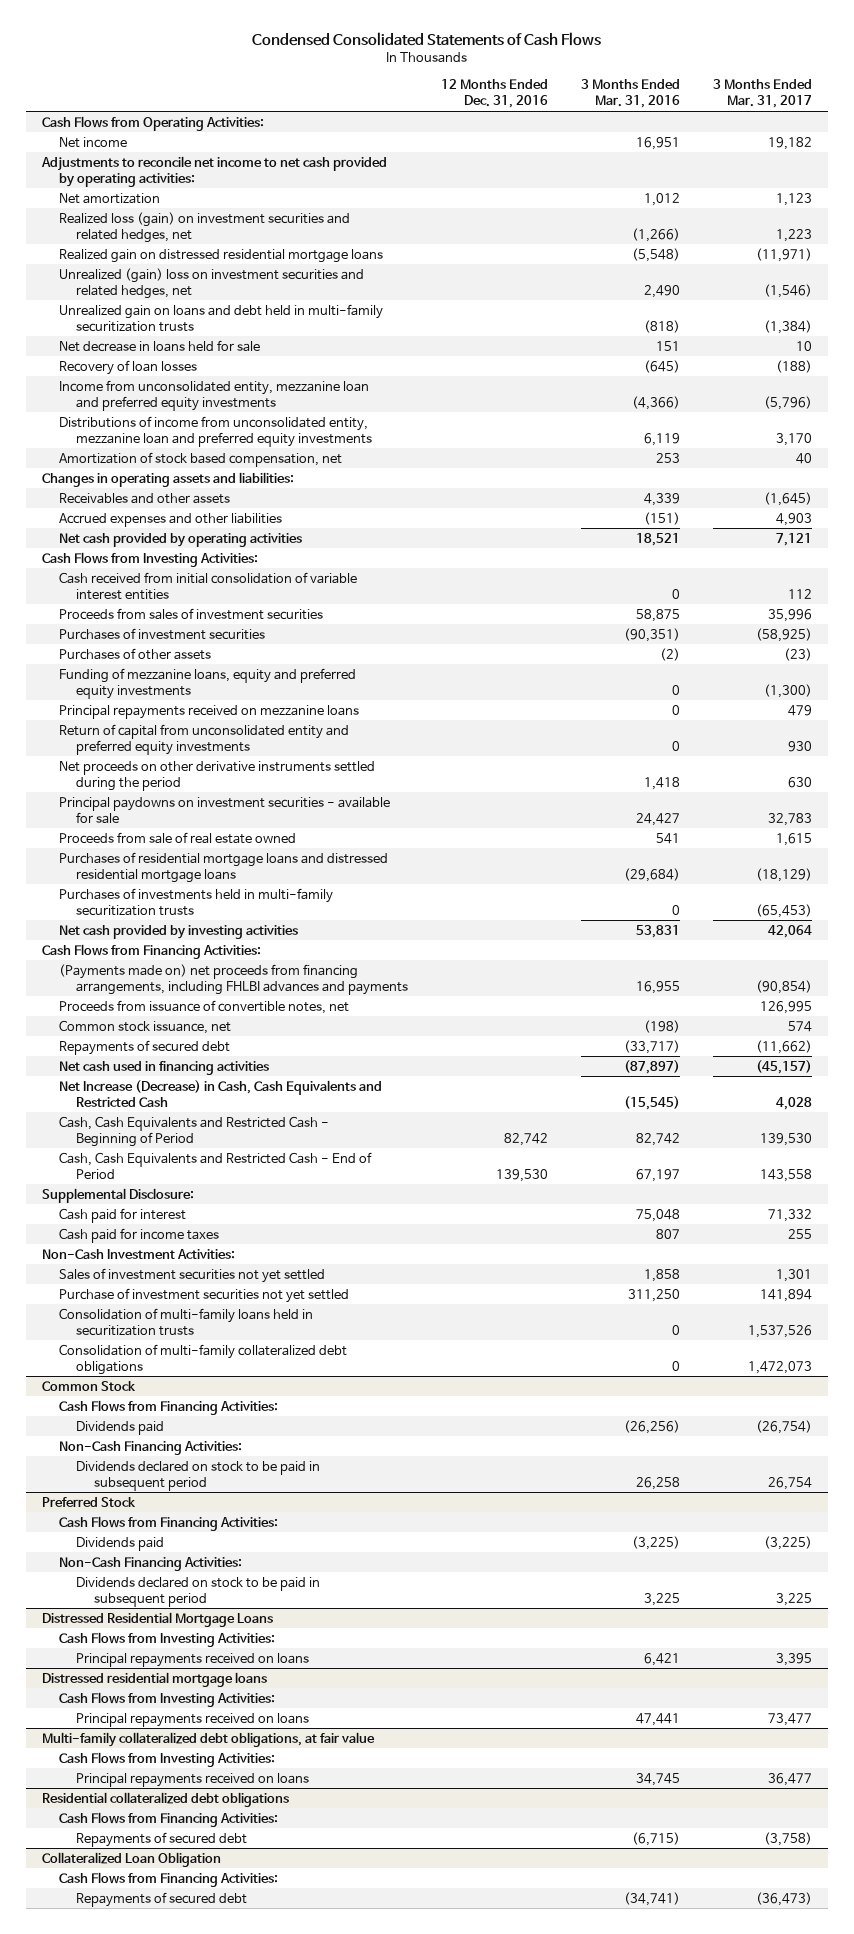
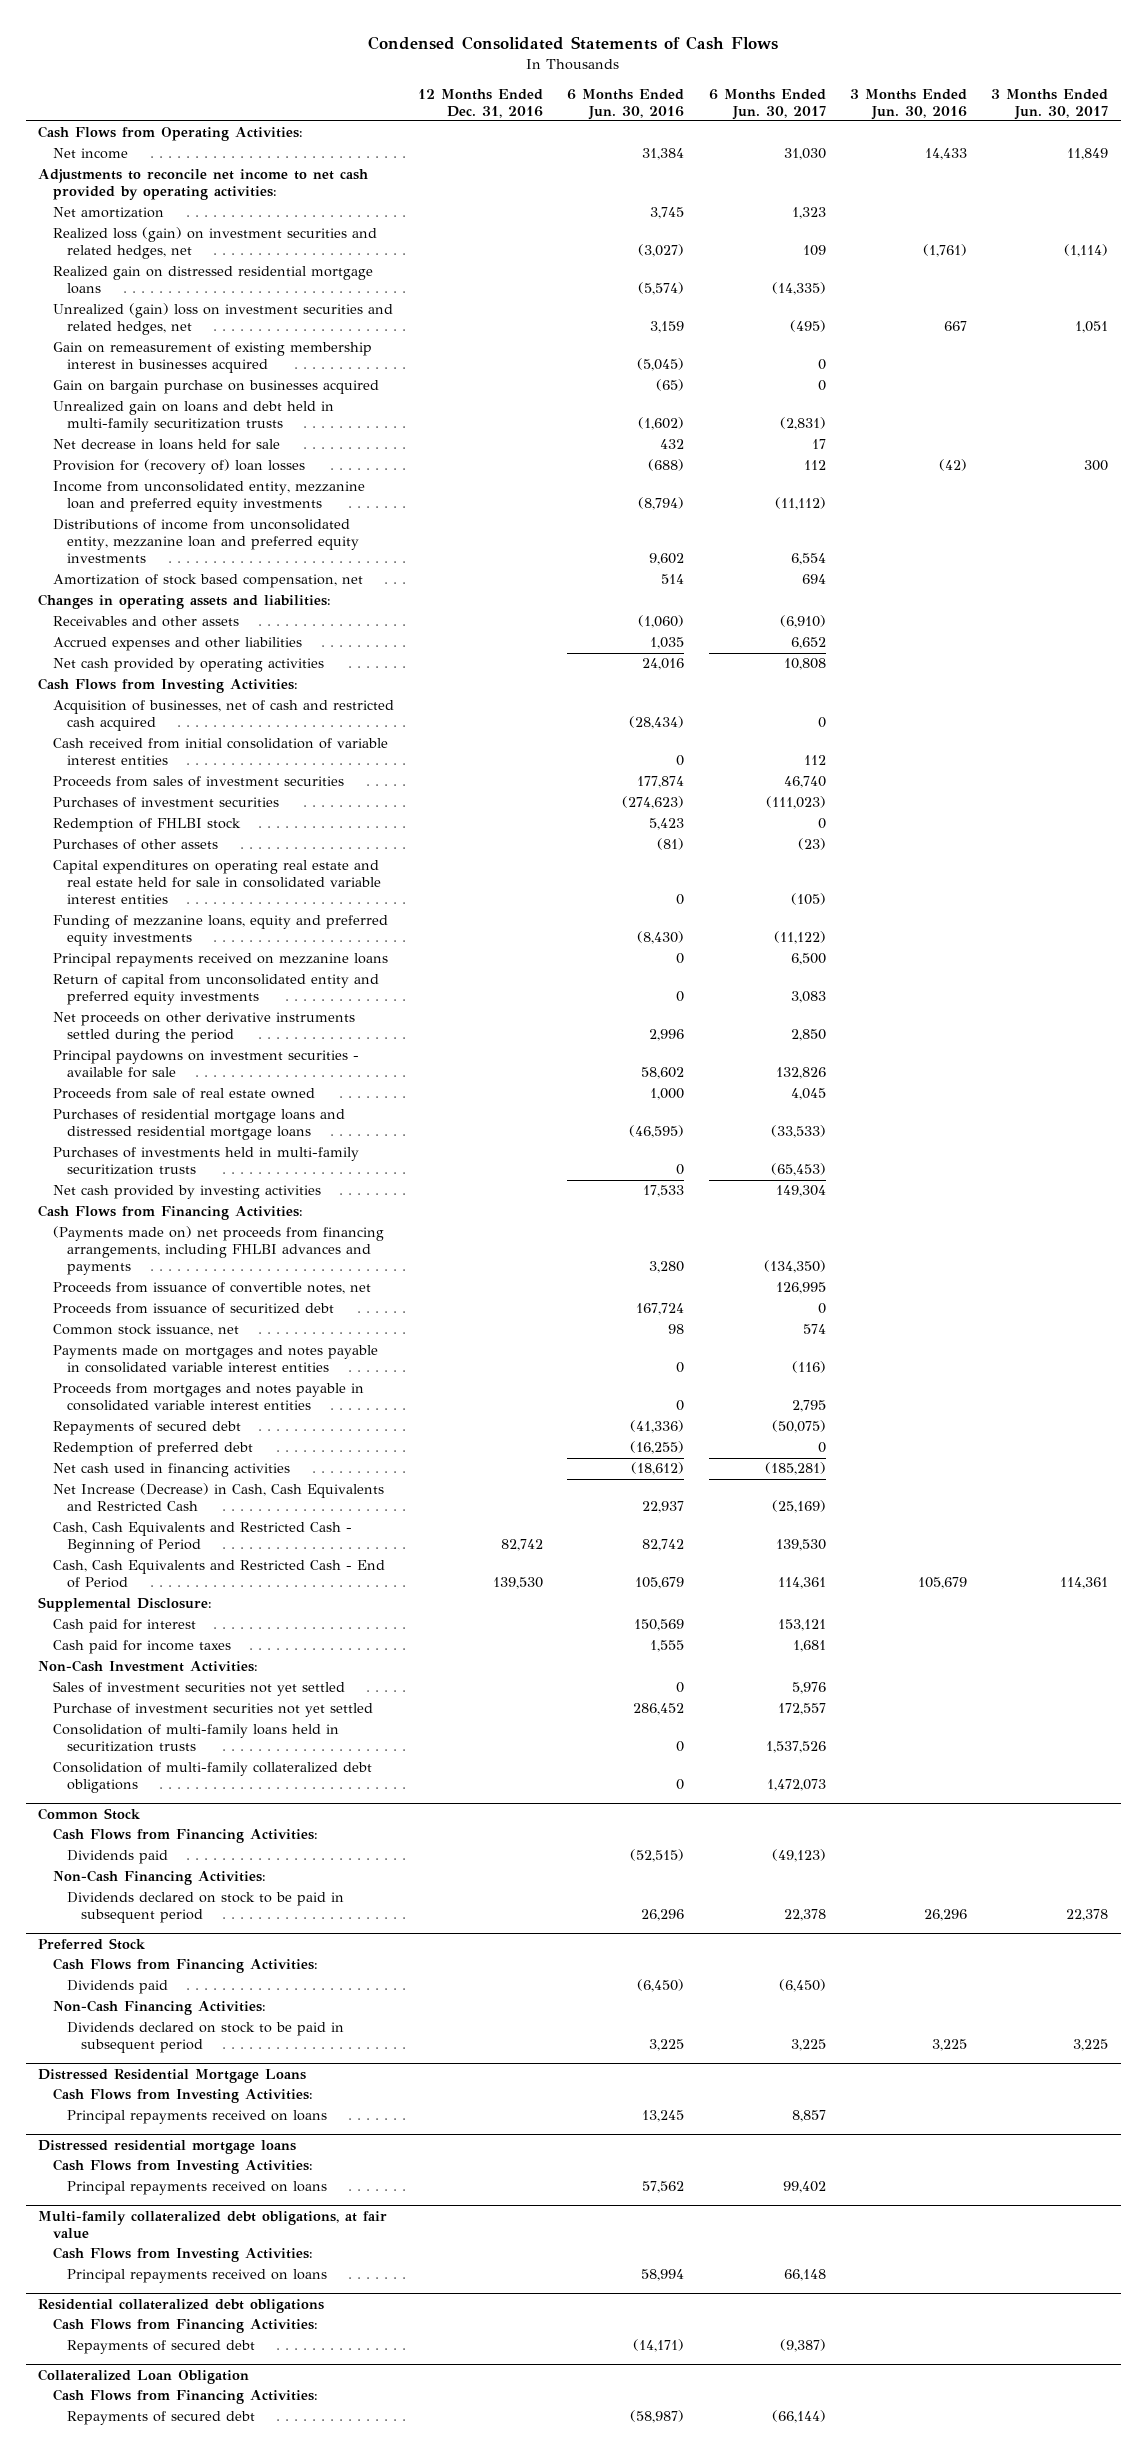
[580,79,680,109] 3 Months Ended Mar. 31, 2016 -> none
[712,79,812,109] 3 Months Ended Mar. 31, 2017 -> none
none -> [567,88,685,120] 6 Months Ended Jun. 30, 2016
none -> [708,88,826,120] 6 Months Ended Jun. 30, 2017
none -> [849,88,967,120] 3 Months Ended Jun. 30, 2016
none -> [991,88,1109,120] 3 Months Ended Jun. 30, 2017
none -> [52,342,372,374] Gain on remeasurement of existing membership interest in businesses acquired
none -> [52,380,379,395] Gain on bargain purchase on businesses acquired
[59,359,198,375] Recovery of loan losses -> [52,459,305,475] Provision for (recovery of) loan losses
none -> [52,700,394,732] Acquisition of businesses, net of cash and restricted cash acquired
none -> [52,818,241,833] Redemption of FHLBI stock
none -> [52,860,381,905] Capital expenditures on operating real estate and real estate held for sale in consolidated variable interest entities
none -> [52,1303,334,1315] Proceeds from issuance of securitized debt
none -> [52,1345,378,1374] Payments made on mortgages and notes payable in consolidated variable interest entities
none -> [52,1383,364,1412] Proceeds from mortgages and notes payable in consolidated variable interest entities
none -> [52,1442,253,1457] Redemption of preferred debt

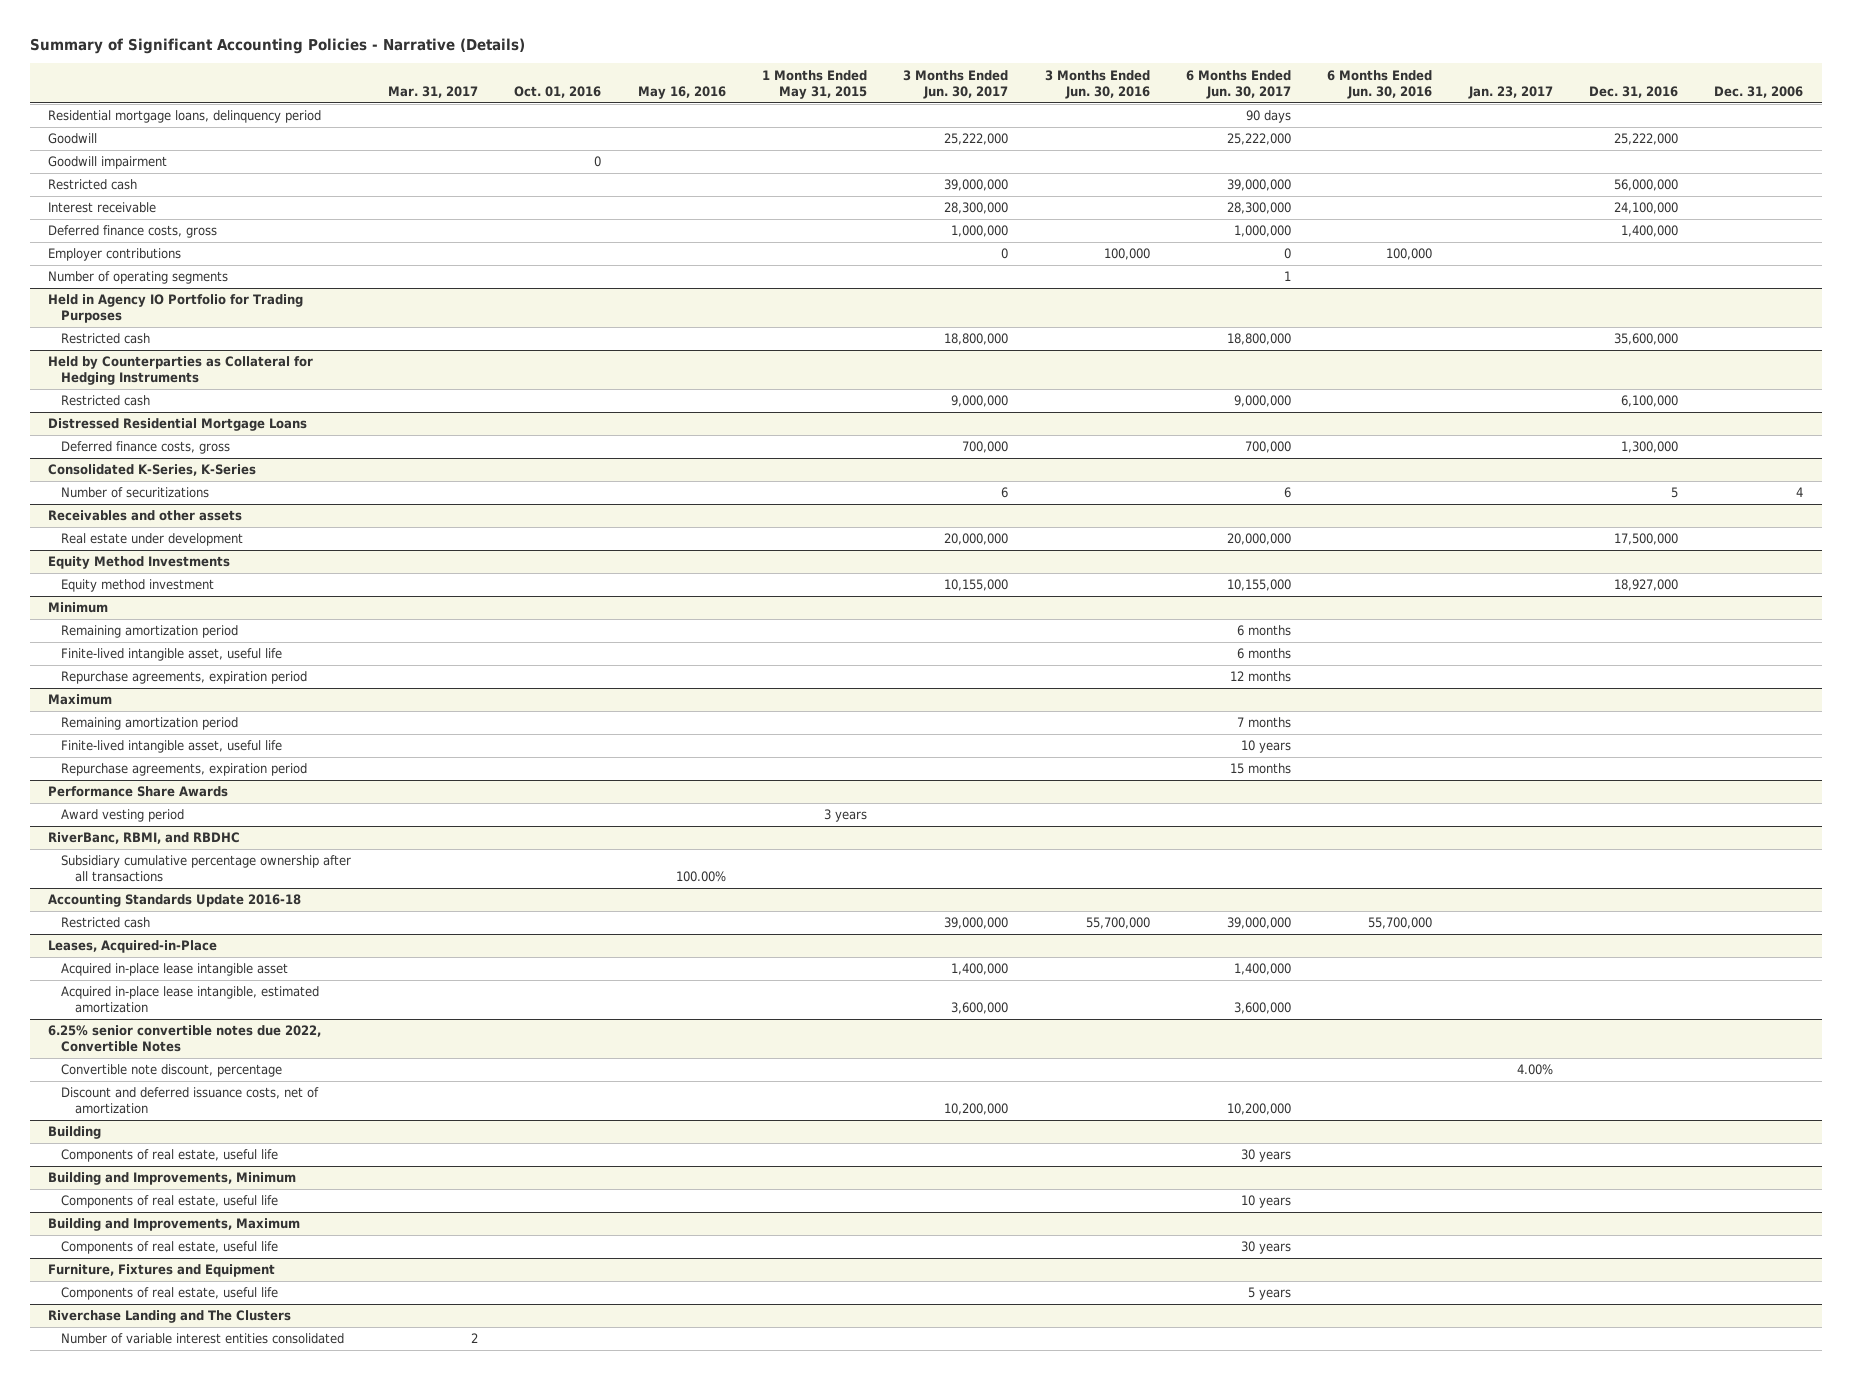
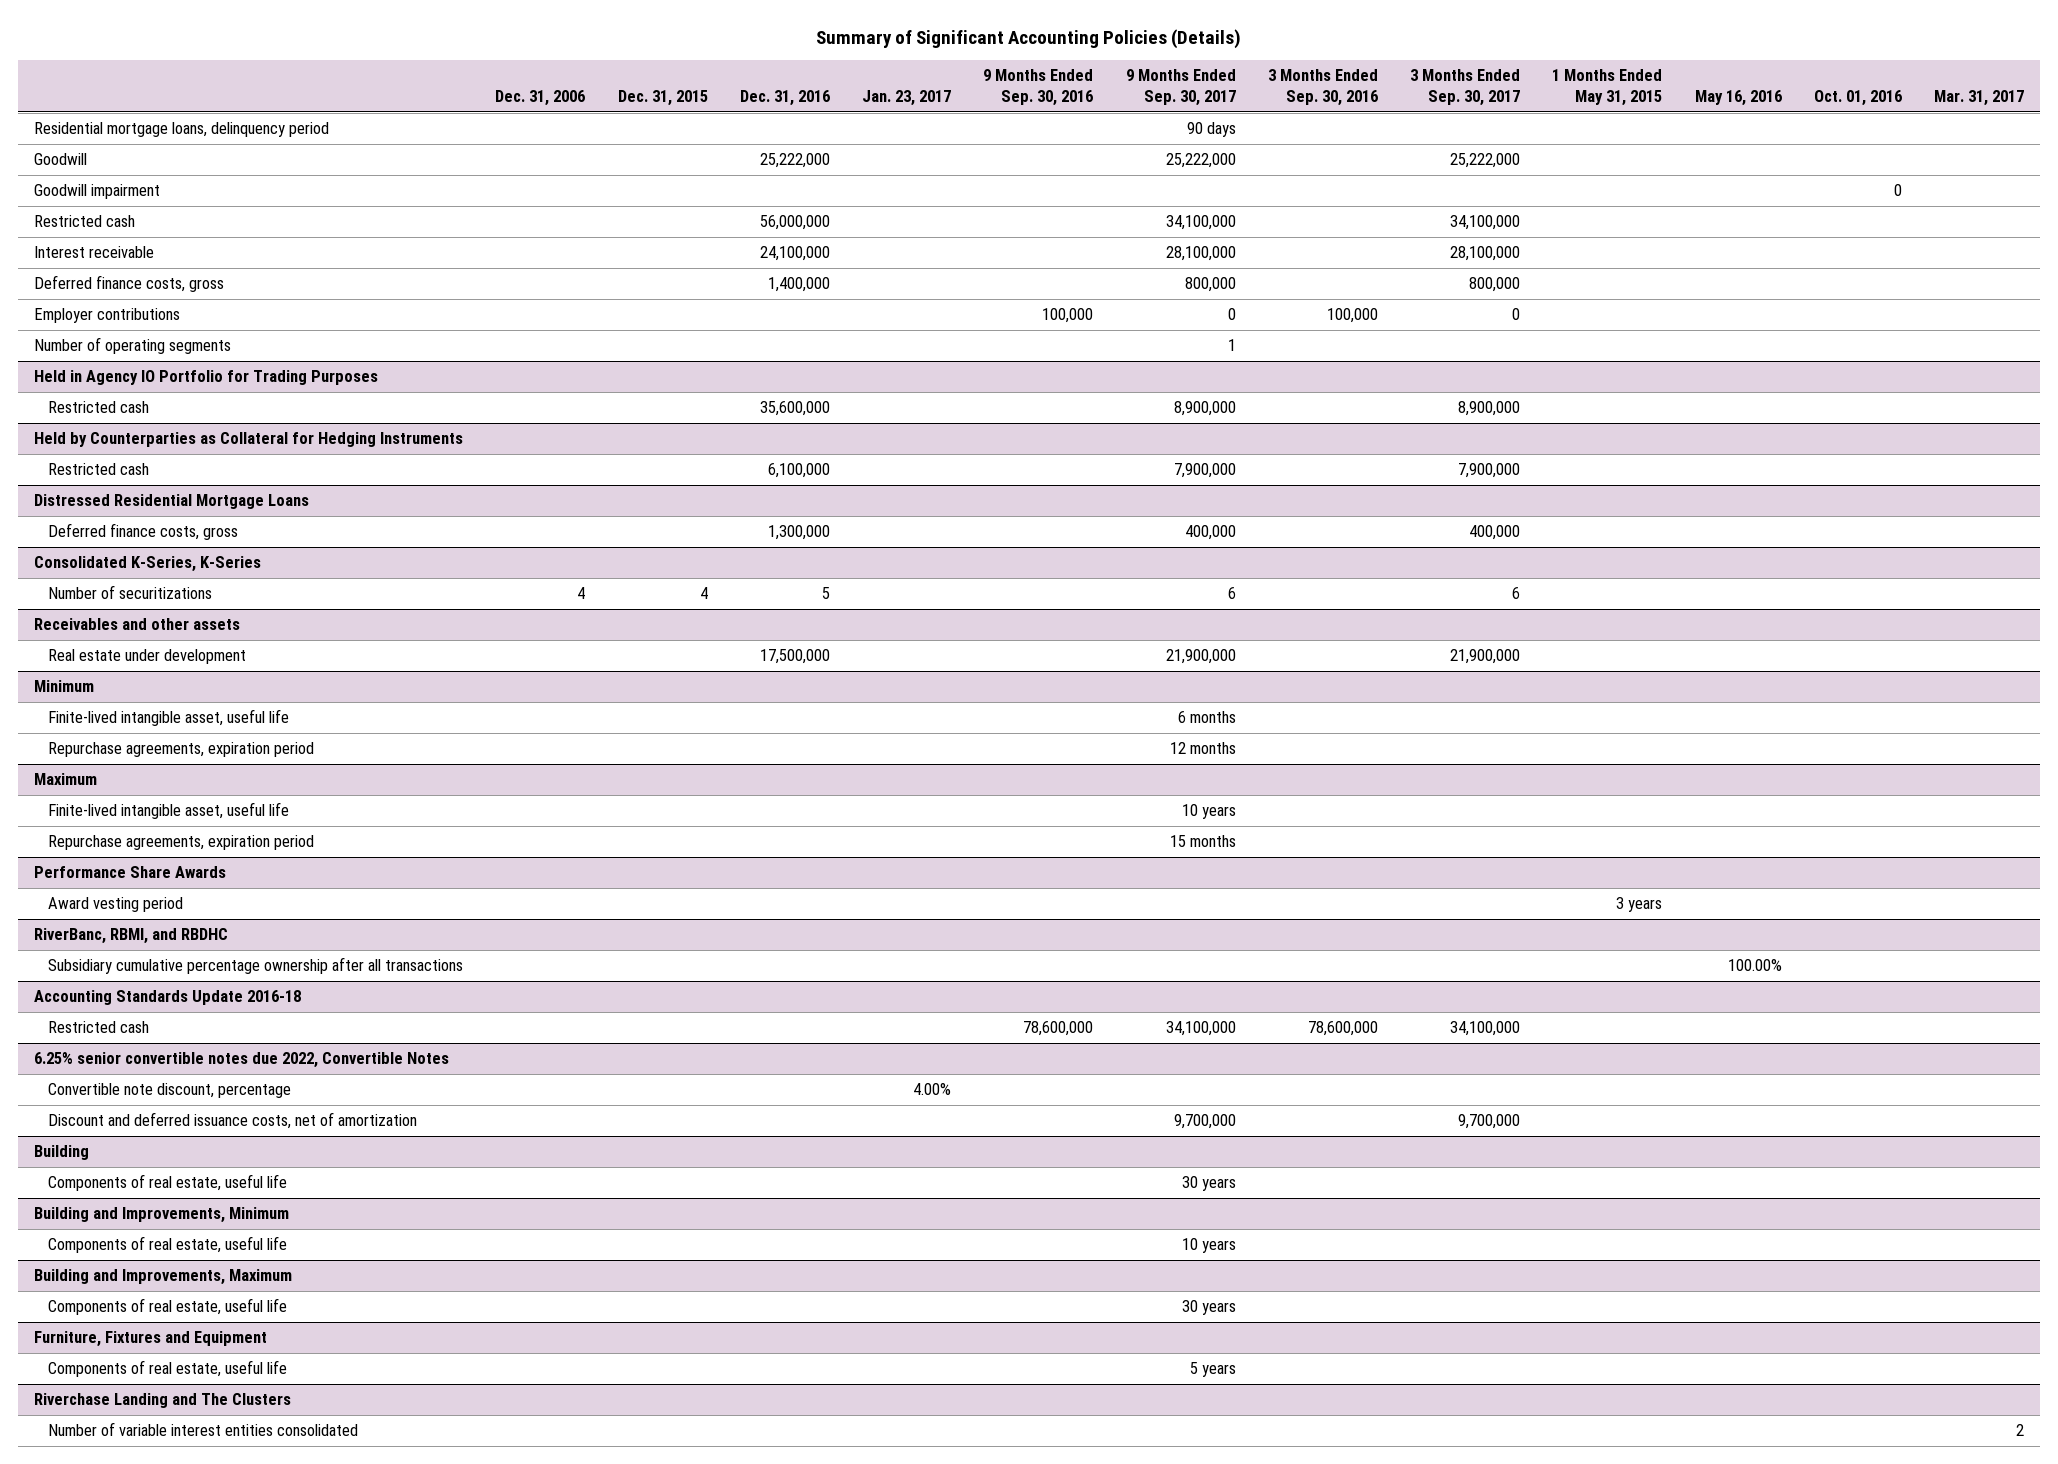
[30,38,526,55] Summary of Significant Accounting Policies - Narrative (Details) -> [816,28,1242,49] Summary of Significant Accounting Policies (Details)
[903,69,1009,99] 3 Months Ended Jun. 30, 2017 -> none
[1044,69,1150,99] 3 Months Ended Jun. 30, 2016 -> none
[1185,69,1291,99] 6 Months Ended Jun. 30, 2017 -> none
[1327,69,1433,99] 6 Months Ended Jun. 30, 2016 -> none
none -> [617,89,708,106] Dec. 31, 2015
none -> [983,69,1094,106] 9 Months Ended Sep. 30, 2016
none -> [1125,69,1236,106] 9 Months Ended Sep. 30, 2017
none -> [1267,69,1378,106] 3 Months Ended Sep. 30, 2016
none -> [1410,69,1521,106] 3 Months Ended Sep. 30, 2017
[48,556,231,570] Equity Method Investments -> none
[61,579,215,593] Equity method investment -> none
[61,625,239,639] Remaining amortization period -> none
[61,717,239,731] Remaining amortization period -> none
[48,940,218,954] Leases, Acquired-in-Place -> none
[61,963,289,977] Acquired in-place lease intangible asset -> none
[61,986,320,1014] Acquired in-place lease intangible, estimated amortization -> none

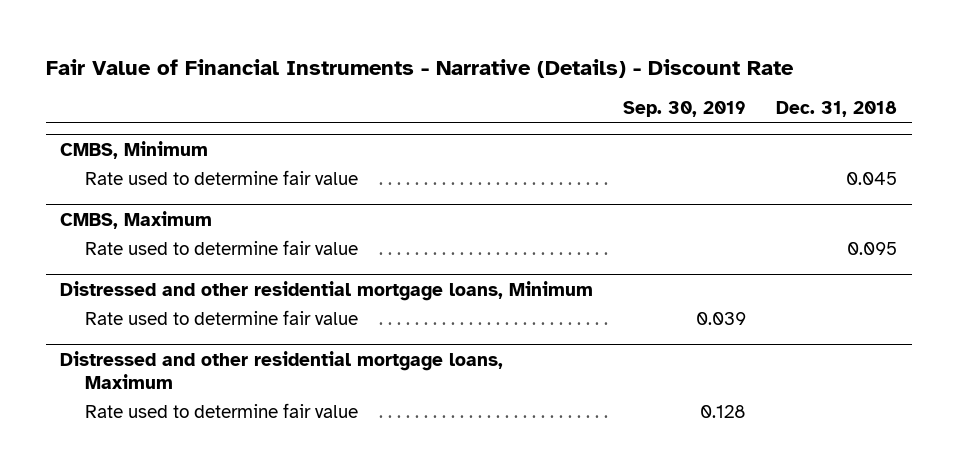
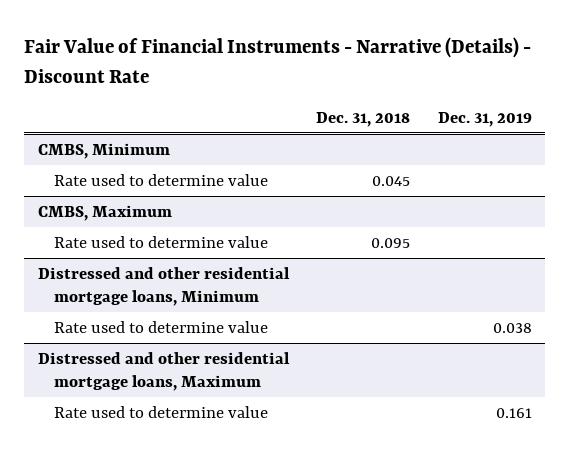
[623,101,747,118] Sep. 30, 2019 -> none
none -> [437,111,532,127] Dec. 31, 2019
[85,169,359,185] Rate used to determine fair value -> [54,173,269,186] Rate used to determine value
[85,239,359,255] Rate used to determine fair value -> [54,235,269,248] Rate used to determine value
[85,309,359,325] Rate used to determine fair value -> [54,320,269,333] Rate used to determine value
[85,402,359,418] Rate used to determine fair value -> [54,405,269,418] Rate used to determine value

